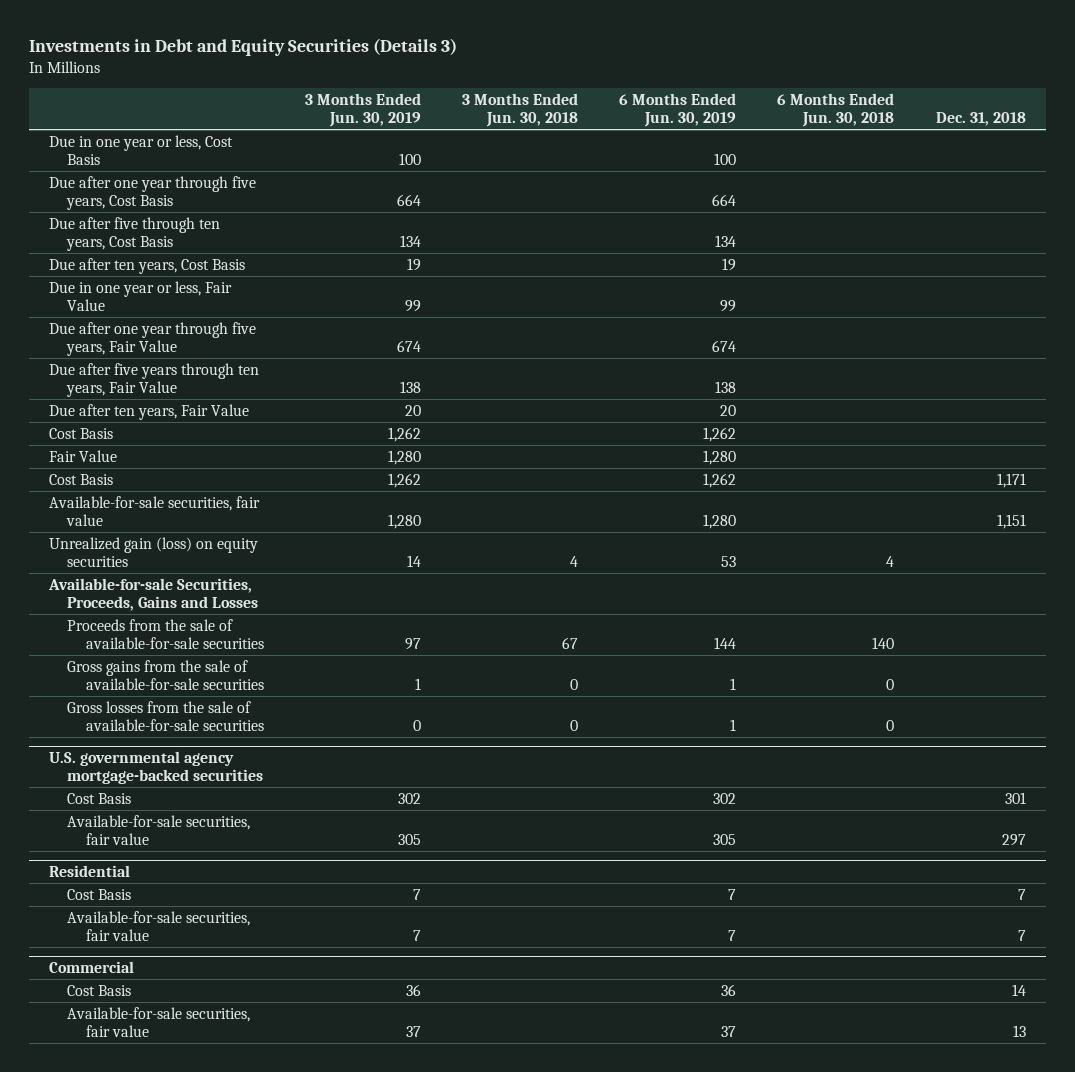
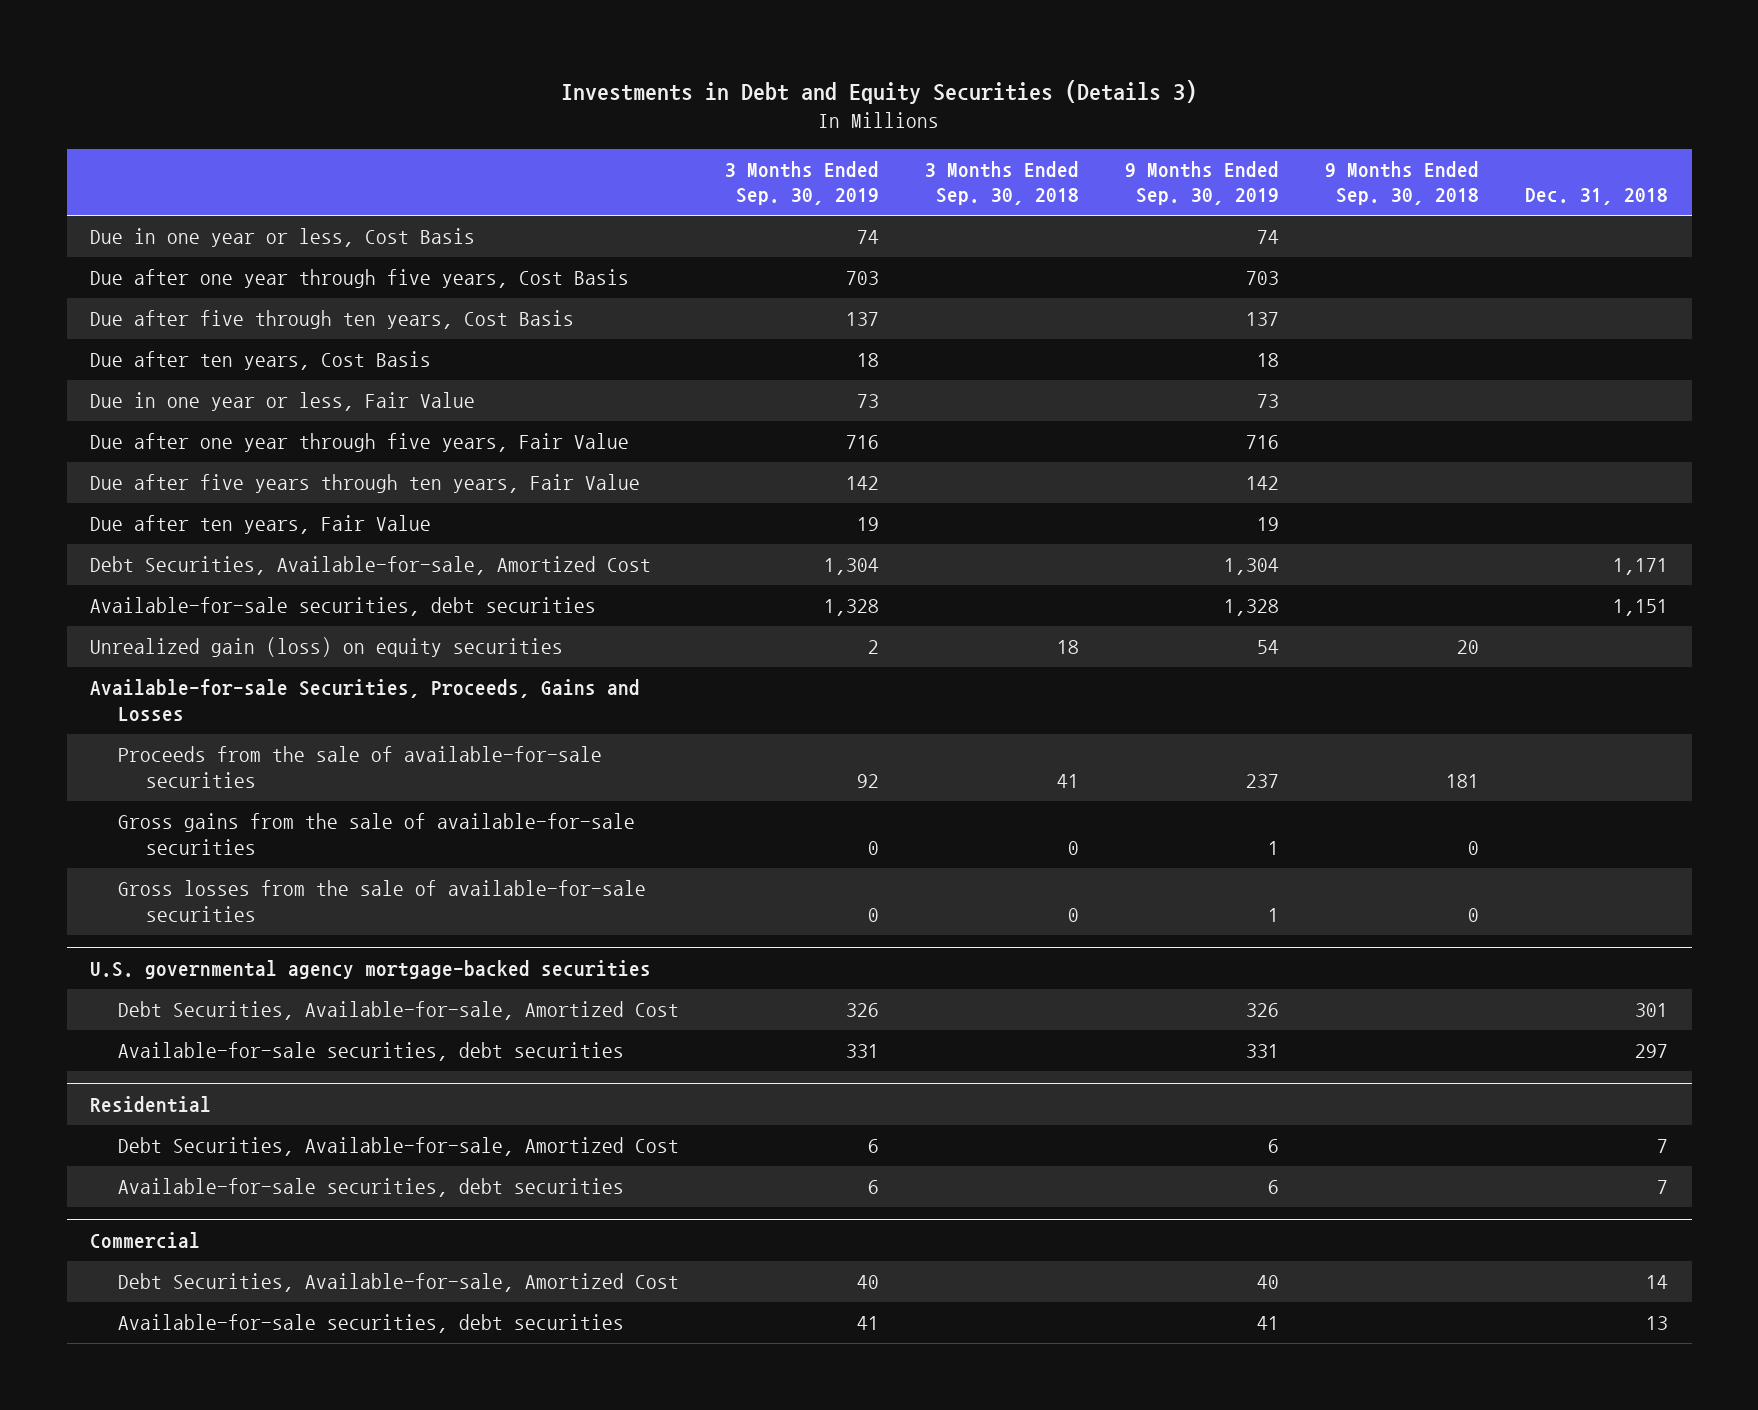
[304,92,421,127] 3 Months Ended Jun. 30, 2019 -> none
[461,92,578,127] 3 Months Ended Jun. 30, 2018 -> none
[619,92,737,127] 6 Months Ended Jun. 30, 2019 -> none
[777,92,895,127] 6 Months Ended Jun. 30, 2018 -> none
none -> [724,160,879,206] 3 Months Ended Sep. 30, 2019
none -> [925,160,1080,206] 3 Months Ended Sep. 30, 2018
none -> [1125,160,1280,206] 9 Months Ended Sep. 30, 2019
none -> [1325,160,1480,206] 9 Months Ended Sep. 30, 2018
[49,427,114,439] Cost Basis -> none
[49,449,118,462] Fair Value -> none
[49,473,114,485] Cost Basis -> [89,556,651,576] Debt Securities, Available-for-sale, Amortized Cost
[49,495,261,526] Available-for-sale securities, fair value -> [89,597,596,617] Available-for-sale securities, debt securities
[67,792,132,804] Cost Basis -> none
none -> [117,1001,679,1021] Debt Securities, Available-for-sale, Amortized Cost
[67,814,251,845] Available-for-sale securities, fair value -> [117,1042,624,1062] Available-for-sale securities, debt securities
[67,888,132,900] Cost Basis -> none
none -> [117,1137,679,1157] Debt Securities, Available-for-sale, Amortized Cost
[67,910,251,941] Available-for-sale securities, fair value -> [117,1178,624,1198] Available-for-sale securities, debt securities
[67,984,132,996] Cost Basis -> none
none -> [117,1273,679,1293] Debt Securities, Available-for-sale, Amortized Cost
[67,1006,251,1037] Available-for-sale securities, fair value -> [117,1314,624,1334] Available-for-sale securities, debt securities

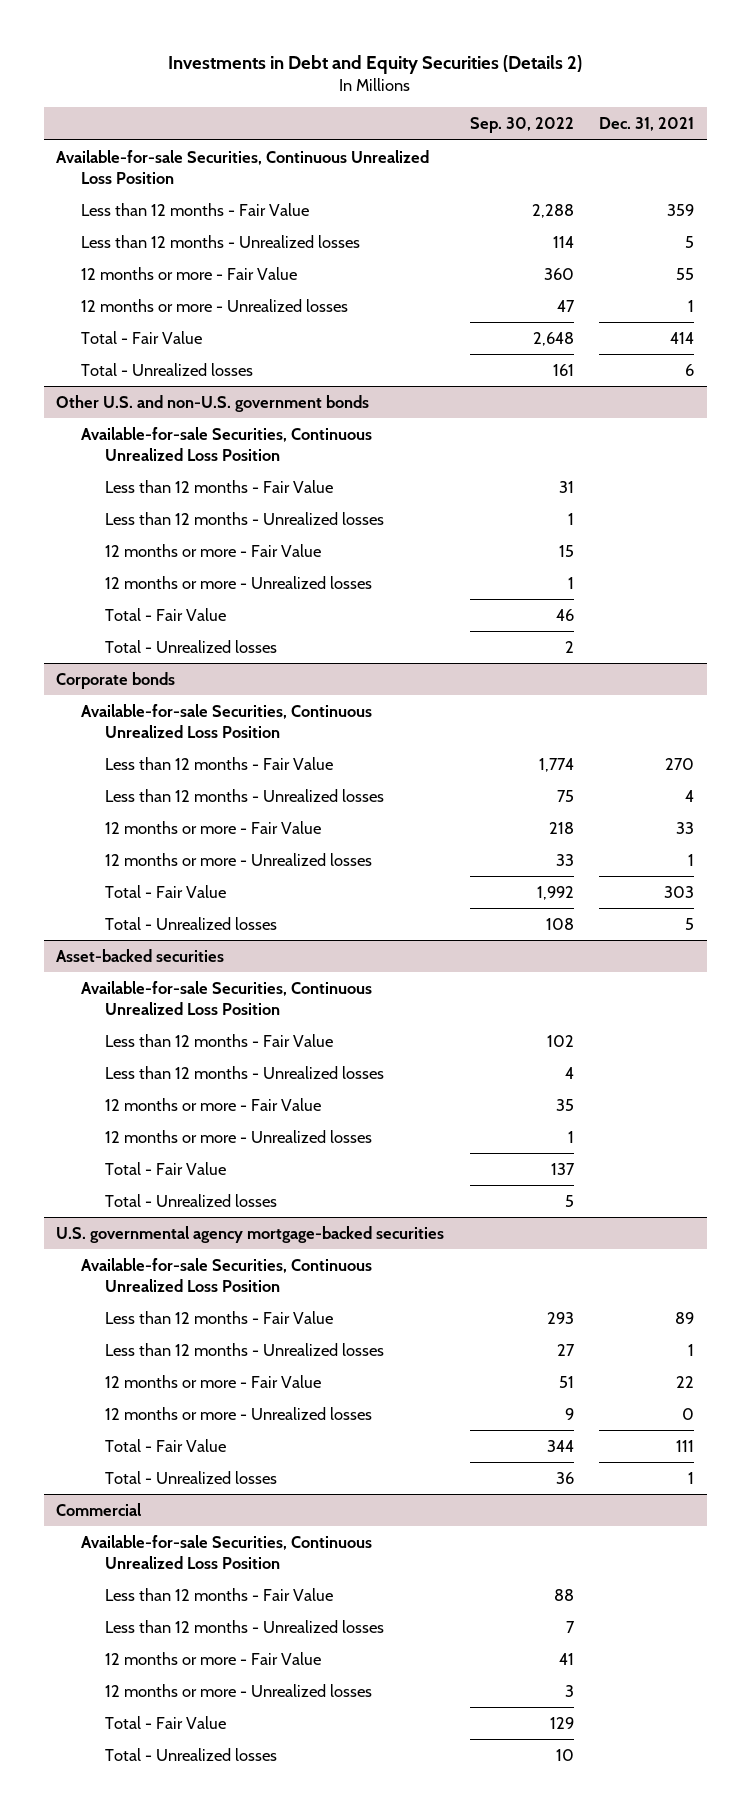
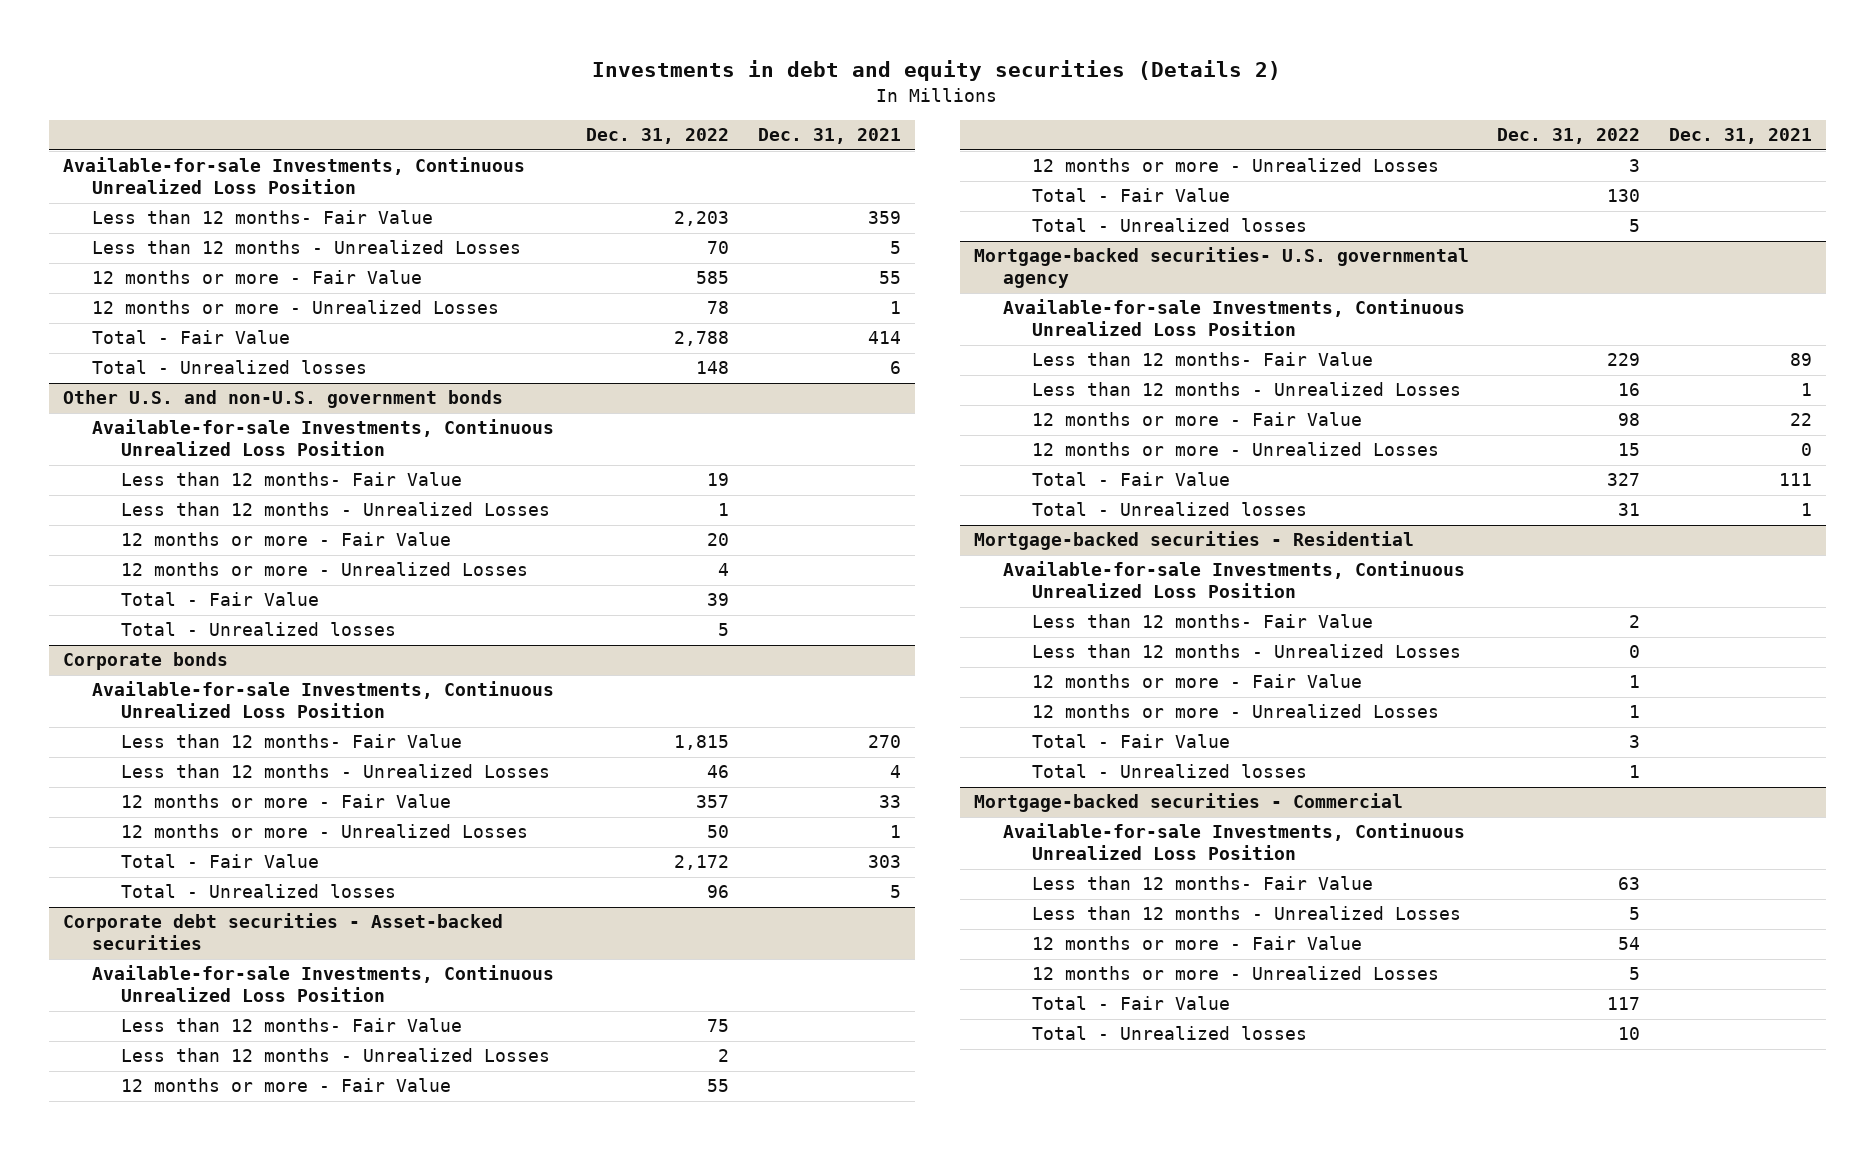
[168,55,583,75] Investments in Debt and Equity Securities (Details 2) -> [592,60,1282,82] Investments in debt and equity securities (Details 2)
[469,117,574,134] Sep. 30, 2022 -> none
none -> [586,128,730,145] Dec. 31, 2022
[56,149,430,184] Available-for-sale Securities, Continuous Unrealized Loss Position -> [63,157,526,195] Available-for-sale Investments, Continuous Unrealized Loss Position
[80,202,309,216] Less than 12 months - Fair Value -> [92,210,434,225] Less than 12 months- Fair Value
[80,234,360,248] Less than 12 months - Unrealized losses -> [92,240,522,255] Less than 12 months - Unrealized Losses
[80,298,348,312] 12 months or more - Unrealized losses -> [92,300,500,315] 12 months or more - Unrealized Losses
[80,426,372,461] Available-for-sale Securities, Continuous Unrealized Loss Position -> [92,419,555,457] Available-for-sale Investments, Continuous Unrealized Loss Position
[104,479,333,493] Less than 12 months - Fair Value -> [121,472,463,487] Less than 12 months- Fair Value
[104,511,384,525] Less than 12 months - Unrealized losses -> [121,502,551,517] Less than 12 months - Unrealized Losses
[104,575,372,589] 12 months or more - Unrealized losses -> [121,562,529,577] 12 months or more - Unrealized Losses
[80,703,372,738] Available-for-sale Securities, Continuous Unrealized Loss Position -> [92,681,555,719] Available-for-sale Investments, Continuous Unrealized Loss Position
[104,756,333,770] Less than 12 months - Fair Value -> [121,734,463,749] Less than 12 months- Fair Value
[104,788,384,802] Less than 12 months - Unrealized losses -> [121,764,551,779] Less than 12 months - Unrealized Losses
[104,852,372,866] 12 months or more - Unrealized losses -> [121,824,529,839] 12 months or more - Unrealized Losses
[56,948,225,962] Asset-backed securities -> [63,913,504,951] Corporate debt securities - Asset-backed securities
[80,980,372,1015] Available-for-sale Securities, Continuous Unrealized Loss Position -> [92,965,555,1003] Available-for-sale Investments, Continuous Unrealized Loss Position
[104,1033,333,1047] Less than 12 months - Fair Value -> [121,1018,463,1033] Less than 12 months- Fair Value
[104,1065,384,1079] Less than 12 months - Unrealized losses -> [121,1048,551,1063] Less than 12 months - Unrealized Losses
[104,1129,372,1143] 12 months or more - Unrealized losses -> [1032,158,1440,173] 12 months or more - Unrealized Losses
[56,1225,445,1243] U.S. governmental agency mortgage-backed securities -> [974,247,1470,289] Mortgage-backed securities- U.S. governmental agency
[80,1257,372,1292] Available-for-sale Securities, Continuous Unrealized Loss Position -> [1003,299,1466,337] Available-for-sale Investments, Continuous Unrealized Loss Position
[104,1310,333,1324] Less than 12 months - Fair Value -> [1032,352,1374,367] Less than 12 months- Fair Value
[104,1342,384,1356] Less than 12 months - Unrealized losses -> [1032,382,1462,397] Less than 12 months - Unrealized Losses
[104,1406,372,1420] 12 months or more - Unrealized losses -> [1032,442,1440,457] 12 months or more - Unrealized Losses
none -> [974,531,1415,551] Mortgage-backed securities - Residential
none -> [1003,561,1466,599] Available-for-sale Investments, Continuous Unrealized Loss Position
none -> [1032,614,1374,629] Less than 12 months- Fair Value
none -> [1032,644,1462,659] Less than 12 months - Unrealized Losses
none -> [1032,674,1363,689] 12 months or more - Fair Value
none -> [1032,704,1440,719] 12 months or more - Unrealized Losses
none -> [1032,734,1231,749] Total - Fair Value
none -> [1032,764,1308,779] Total - Unrealized losses
[56,1502,142,1516] Commercial -> [974,793,1404,813] Mortgage-backed securities - Commercial
[80,1534,372,1569] Available-for-sale Securities, Continuous Unrealized Loss Position -> [1003,823,1466,861] Available-for-sale Investments, Continuous Unrealized Loss Position
[104,1587,333,1601] Less than 12 months - Fair Value -> [1032,876,1374,891] Less than 12 months- Fair Value
[104,1619,384,1633] Less than 12 months - Unrealized losses -> [1032,906,1462,921] Less than 12 months - Unrealized Losses
[104,1683,372,1697] 12 months or more - Unrealized losses -> [1032,966,1440,981] 12 months or more - Unrealized Losses

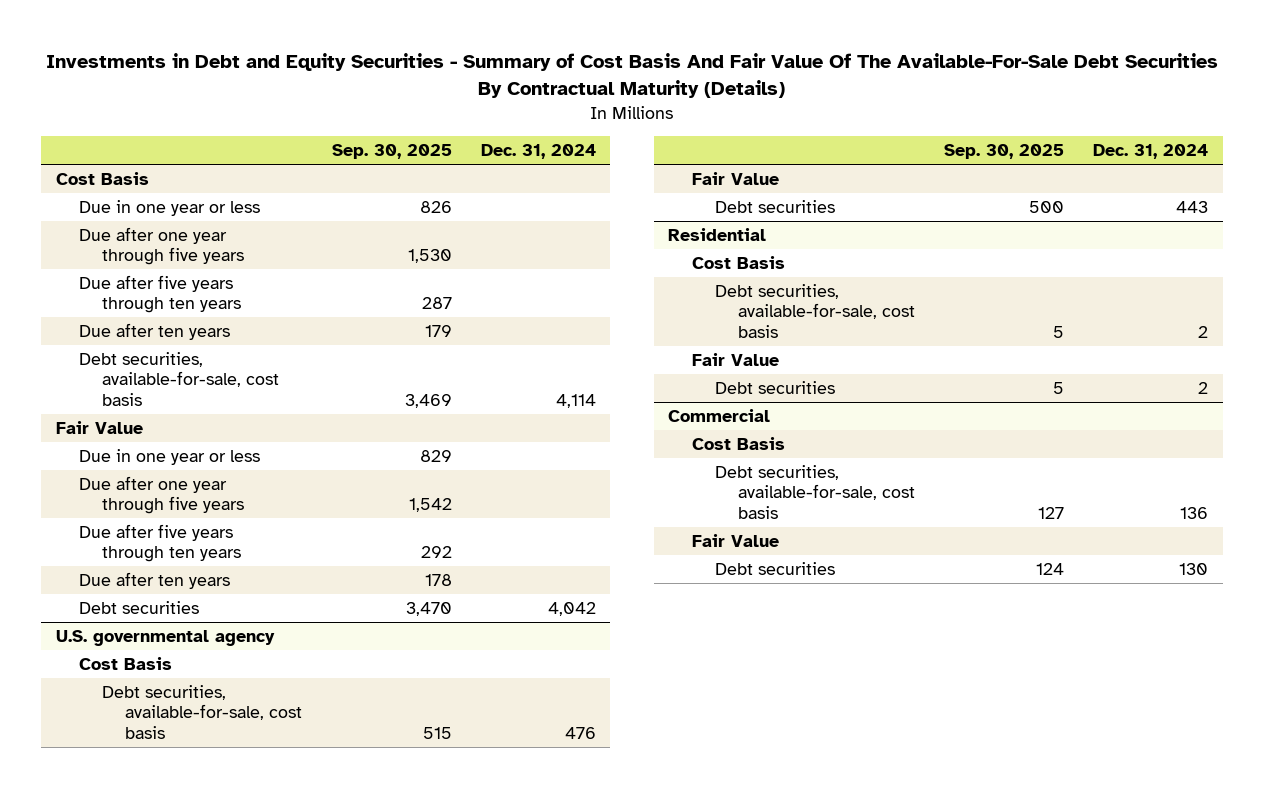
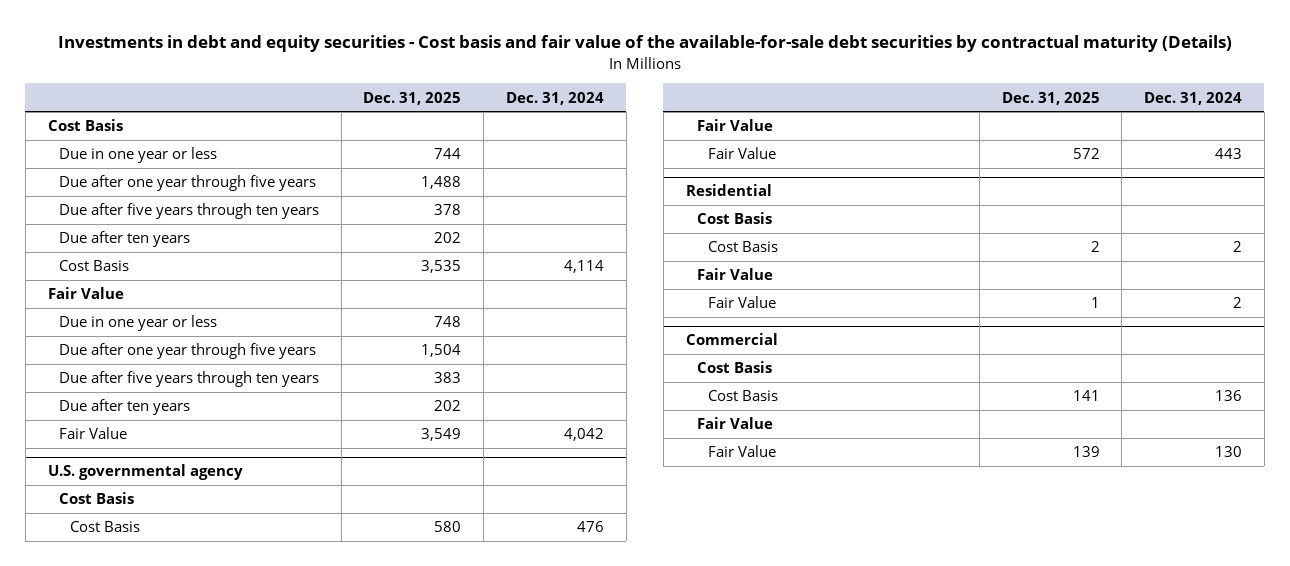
[46,53,1219,99] Investments in Debt and Equity Securities - Summary of Cost Basis And Fair Value Of The Available-For-Sale Debt Securities By Contractual Maturity (Details) -> [57,35,1232,53] Investments in debt and equity securities - Cost basis and fair value of the available-for-sale debt securities by contractual maturity (Details)
[331,144,452,160] Sep. 30, 2025 -> none
none -> [363,91,462,105] Dec. 31, 2025
[78,351,280,406] Debt securities, available-for-sale, cost basis -> [58,260,129,272] Cost Basis
[78,600,199,614] Debt securities -> [58,427,127,440] Fair Value
[102,684,303,739] Debt securities, available-for-sale, cost basis -> [69,521,140,533] Cost Basis
[714,199,835,213] Debt securities -> [708,147,777,160] Fair Value
[714,283,916,338] Debt securities, available-for-sale, cost basis -> [708,241,779,253] Cost Basis
[714,380,835,394] Debt securities -> [708,296,777,309] Fair Value
[714,464,916,519] Debt securities, available-for-sale, cost basis -> [708,390,779,402] Cost Basis
[714,561,835,575] Debt securities -> [708,445,777,458] Fair Value

